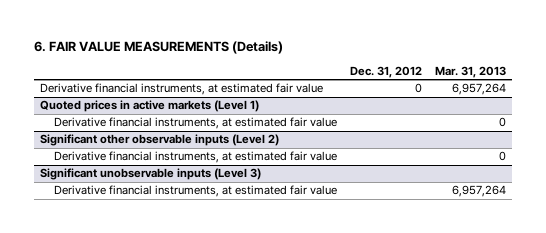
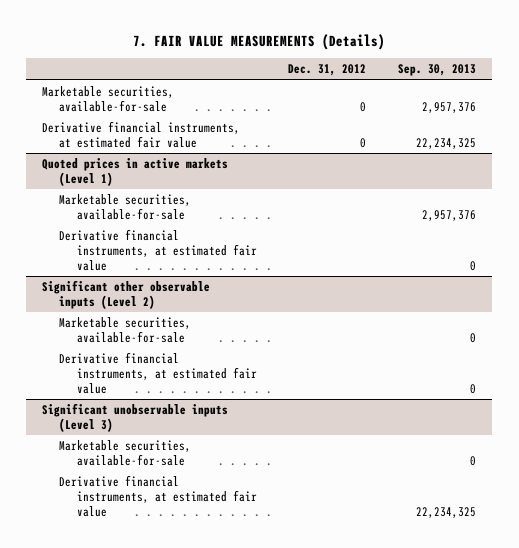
[33,41,283,55] 6. FAIR VALUE MEASUREMENTS (Details) -> [133,33,386,50] 7. FAIR VALUE MEASUREMENTS (Details)
[434,66,506,79] Mar. 31, 2013 -> none
none -> [398,64,477,77] Sep. 30, 2013
none -> [42,86,175,113] Marketable securities, available-for-sale
none -> [59,194,192,221] Marketable securities, available-for-sale
none -> [59,317,192,344] Marketable securities, available-for-sale
none -> [59,440,192,467] Marketable securities, available-for-sale

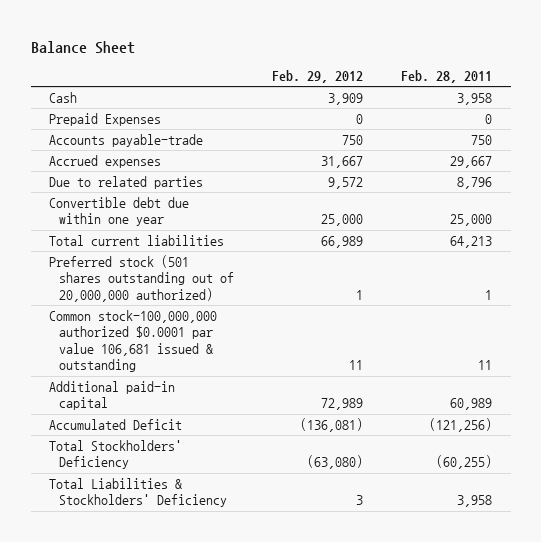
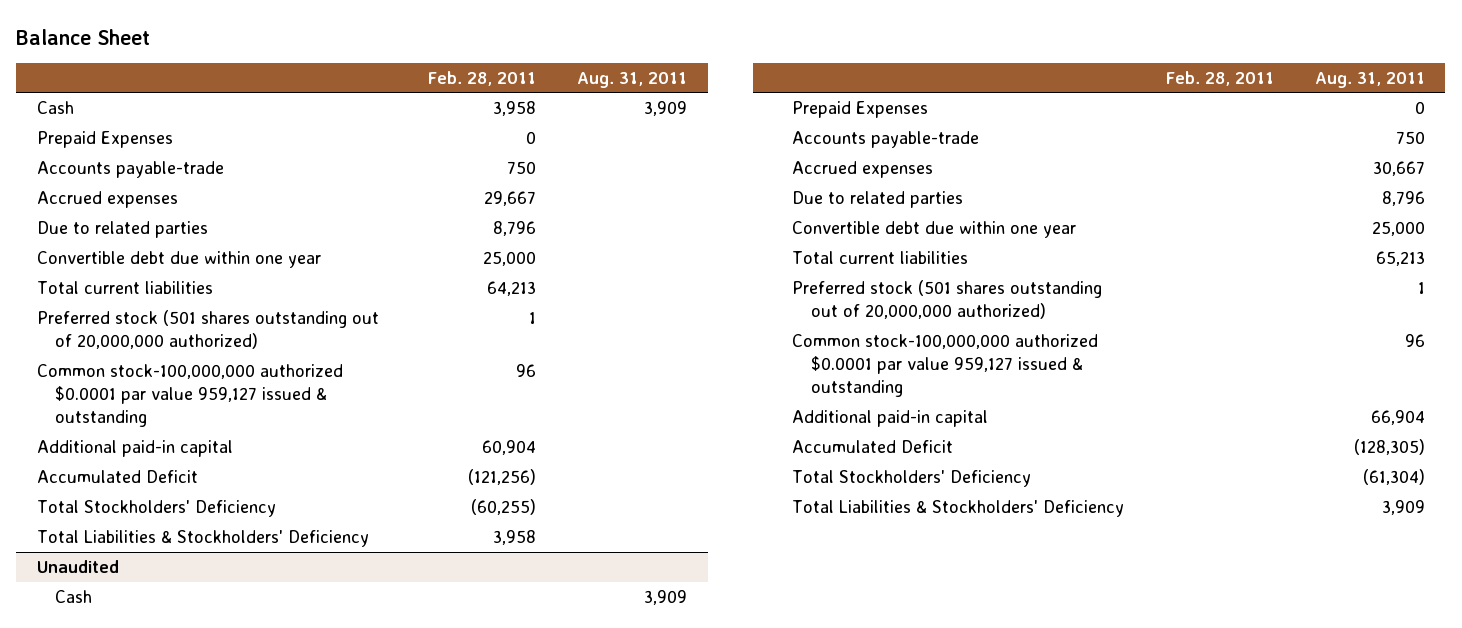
[272,69,364,83] Feb. 29, 2012 -> none
none -> [577,71,688,88] Aug. 31, 2011
[49,310,218,373] Common stock-100,000,000 authorized $0.0001 par value 106,681 issued & outstanding -> [36,364,343,427] Common stock-100,000,000 authorized $0.0001 par value 959,127 issued & outstanding
[477,360,492,371] 11 -> [516,364,537,378] 96
[449,398,492,411] 60,989 -> [482,440,537,456] 60,904
none -> [36,560,119,574] Unaudited
none -> [55,590,93,604] Cash
none -> [792,101,929,119] Prepaid Expenses
none -> [792,131,980,149] Accounts payable-trade
none -> [792,161,934,179] Accrued expenses
none -> [792,191,964,209] Due to related parties
none -> [792,221,1077,239] Convertible debt due within one year
none -> [792,251,969,265] Total current liabilities
none -> [792,280,1103,319] Preferred stock (501 shares outstanding out of 20,000,000 authorized)
none -> [792,334,1099,397] Common stock-100,000,000 authorized $0.0001 par value 959,127 issued & outstanding
none -> [792,410,989,428] Additional paid-in capital
none -> [792,440,954,454] Accumulated Deficit
none -> [792,470,1032,488] Total Stockholders' Deficiency
none -> [792,500,1125,518] Total Liabilities & Stockholders' Deficiency

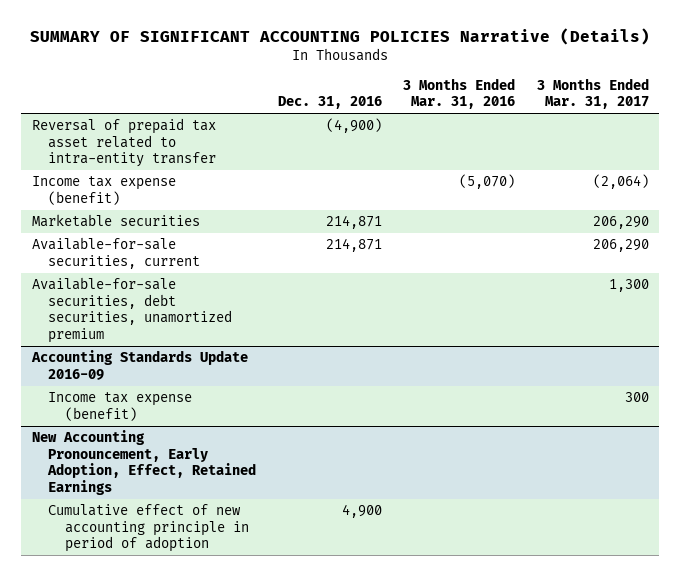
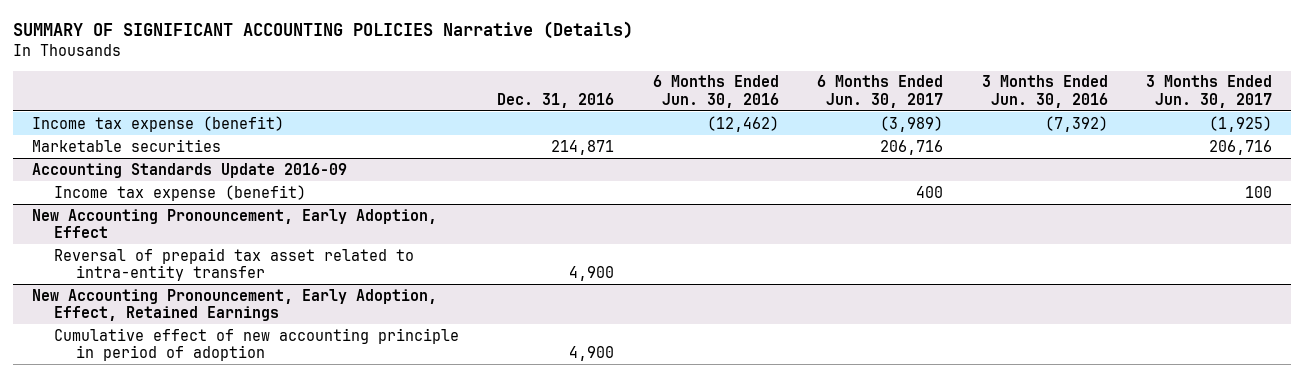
[403,77,516,110] 3 Months Ended Mar. 31, 2016 -> none
[536,77,649,110] 3 Months Ended Mar. 31, 2017 -> none
none -> [652,75,779,108] 6 Months Ended Jun. 30, 2016
none -> [817,75,944,108] 6 Months Ended Jun. 30, 2017
none -> [981,75,1108,108] 3 Months Ended Jun. 30, 2016
none -> [1145,75,1272,108] 3 Months Ended Jun. 30, 2017
[31,118,217,168] Reversal of prepaid tax asset related to intra-entity transfer -> none
[31,237,201,269] Available-for-sale securities, current -> none
[31,277,233,343] Available-for-sale securities, debt securities, unamortized premium -> none
none -> [32,208,438,239] New Accounting Pronouncement, Early Adoption, Effect
none -> [53,247,414,282] Reversal of prepaid tax asset related to intra-entity transfer

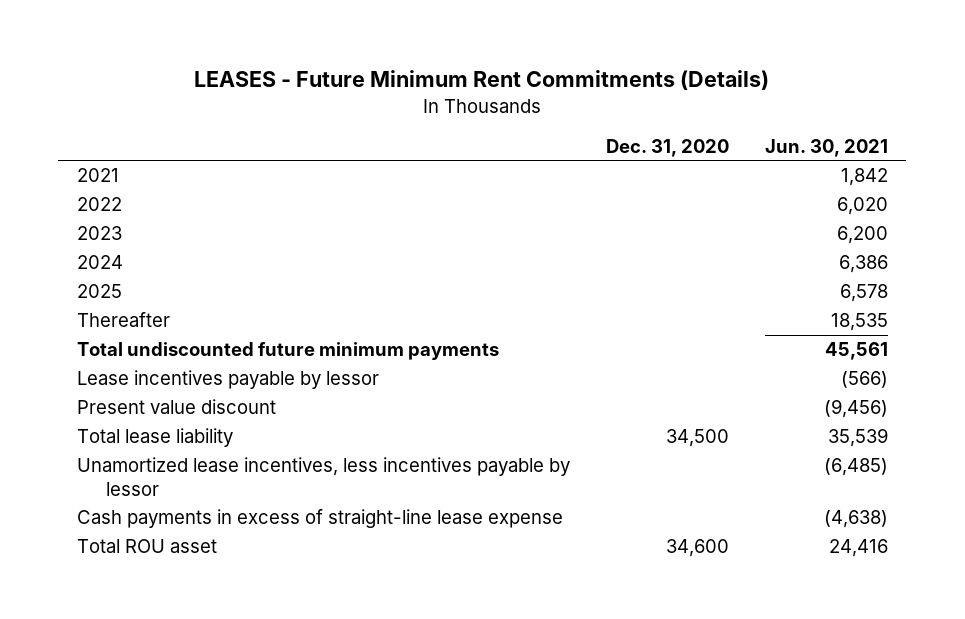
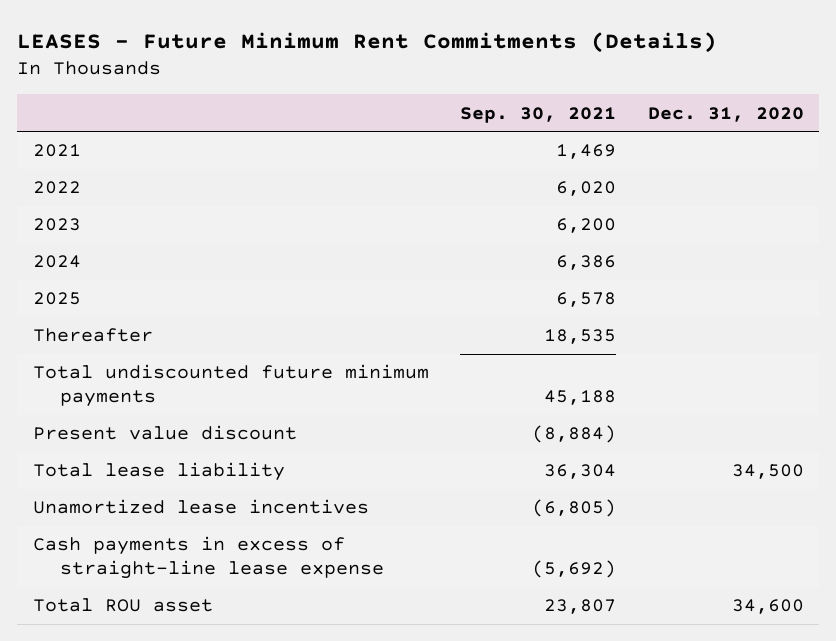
[765,138,889,157] Jun. 30, 2021 -> none
none -> [460,106,617,123] Sep. 30, 2021
[76,370,379,390] Lease incentives payable by lessor -> none
[76,457,570,496] Unamortized lease incentives, less incentives payable by lessor -> [32,499,369,515] Unamortized lease incentives

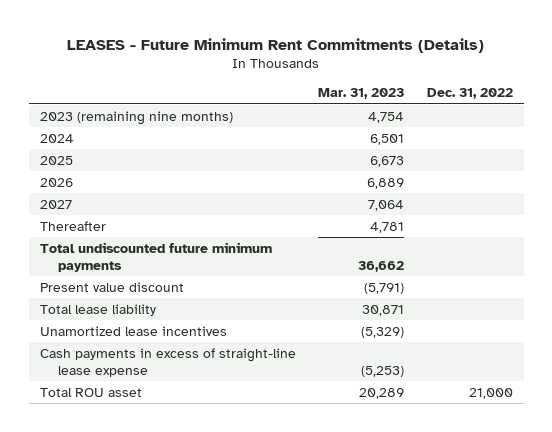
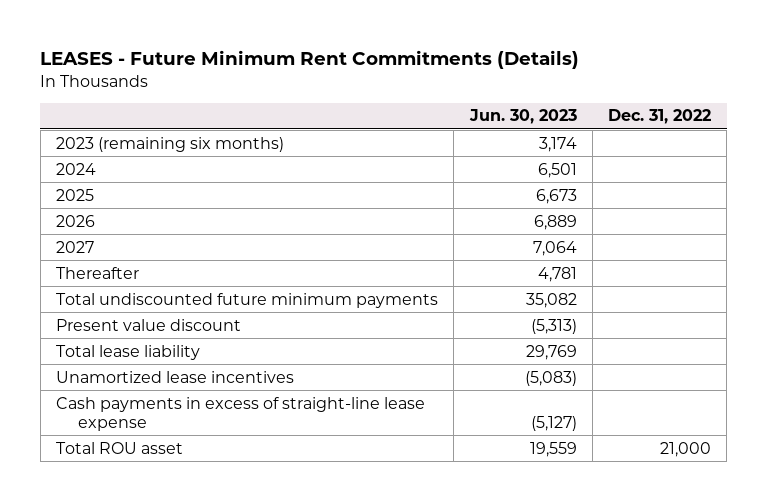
[318,88,405,100] Mar. 31, 2023 -> none
none -> [468,109,577,125] Jun. 30, 2023
[39,110,233,125] 2023 (remaining nine months) -> [56,136,285,152] 2023 (remaining six months)

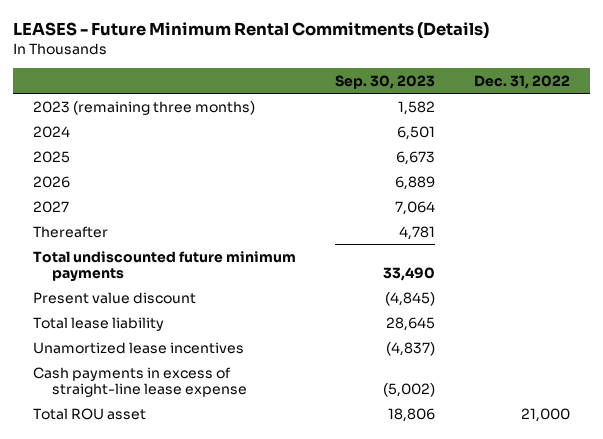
[40,50,580,70] LEASES - Future Minimum Rent Commitments (Details) -> [12,22,489,40] LEASES - Future Minimum Rental Commitments (Details)
[468,109,577,125] Jun. 30, 2023 -> none
none -> [334,74,435,89] Sep. 30, 2023
[56,136,285,152] 2023 (remaining six months) -> [32,100,255,115] 2023 (remaining three months)

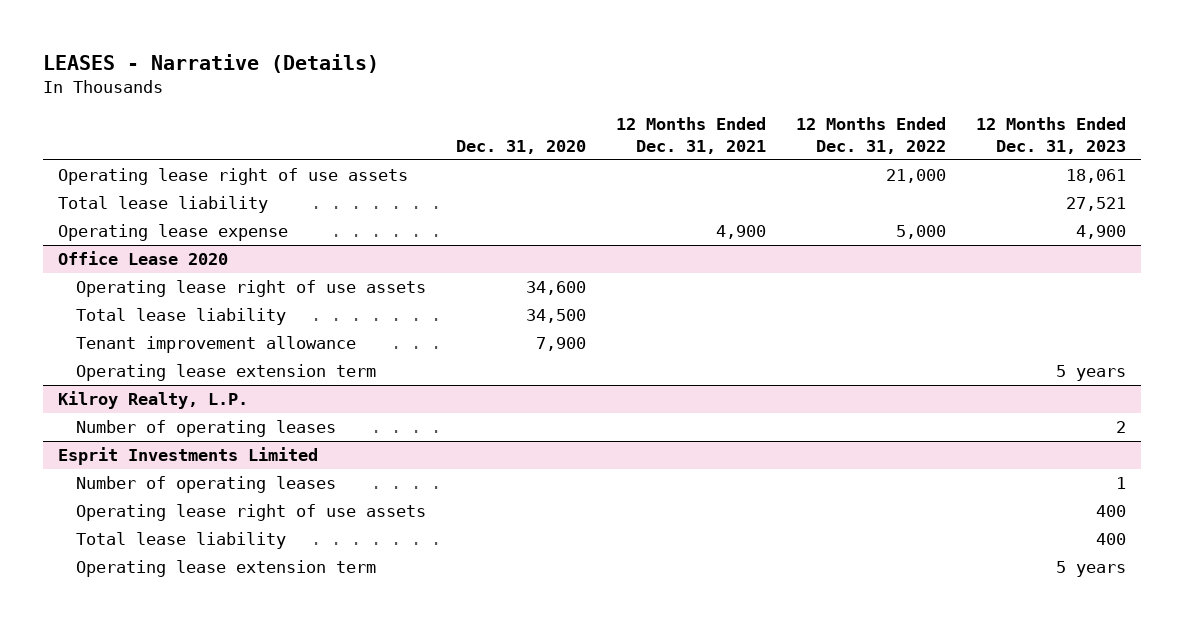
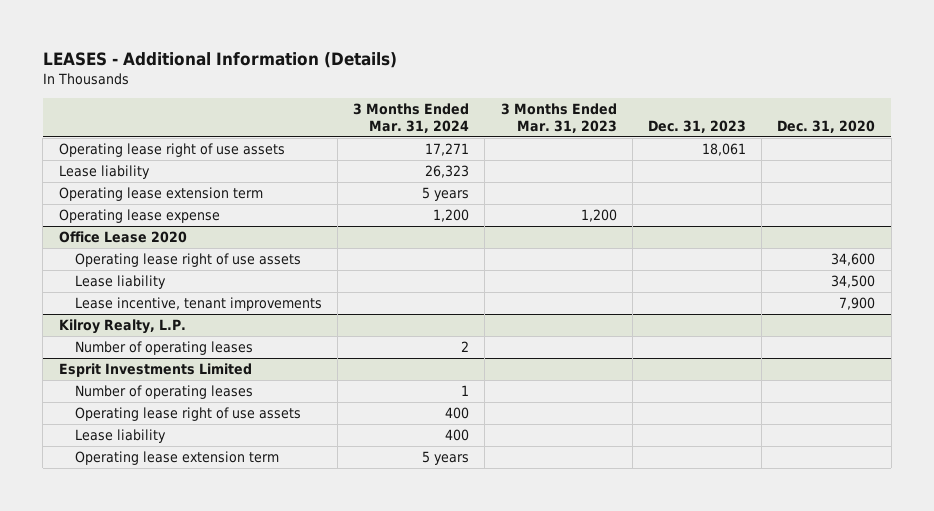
[42,53,379,73] LEASES - Narrative (Details) -> [42,51,397,68] LEASES - Additional Information (Details)
[616,117,767,155] 12 Months Ended Dec. 31, 2021 -> none
[796,117,947,155] 12 Months Ended Dec. 31, 2022 -> none
[976,117,1127,155] 12 Months Ended Dec. 31, 2023 -> none
none -> [353,103,470,133] 3 Months Ended Mar. 31, 2024
none -> [500,103,617,133] 3 Months Ended Mar. 31, 2023
none -> [648,119,747,133] Dec. 31, 2023
[57,196,268,214] Total lease liability -> [58,165,150,180] Lease liability
none -> [58,187,263,202] Operating lease extension term
[76,364,377,382] Operating lease extension term -> none
[76,308,287,326] Total lease liability -> [74,275,166,290] Lease liability
[76,336,357,354] Tenant improvement allowance -> [74,297,322,312] Lease incentive, tenant improvements
[76,532,287,550] Total lease liability -> [74,429,166,444] Lease liability

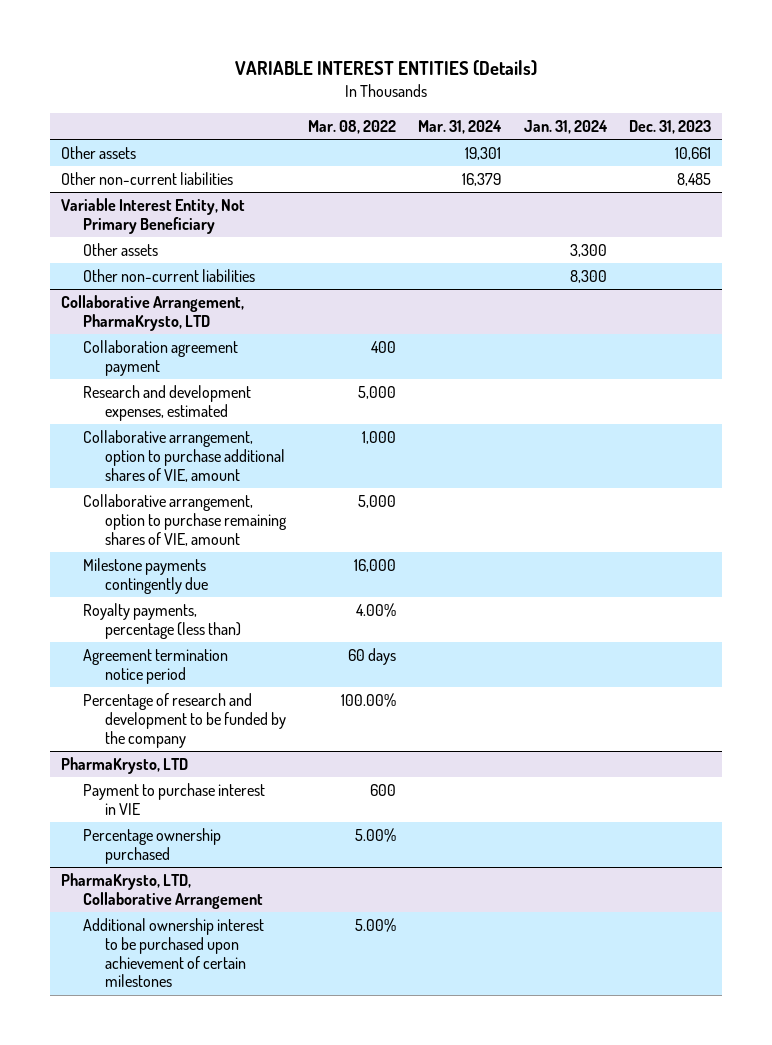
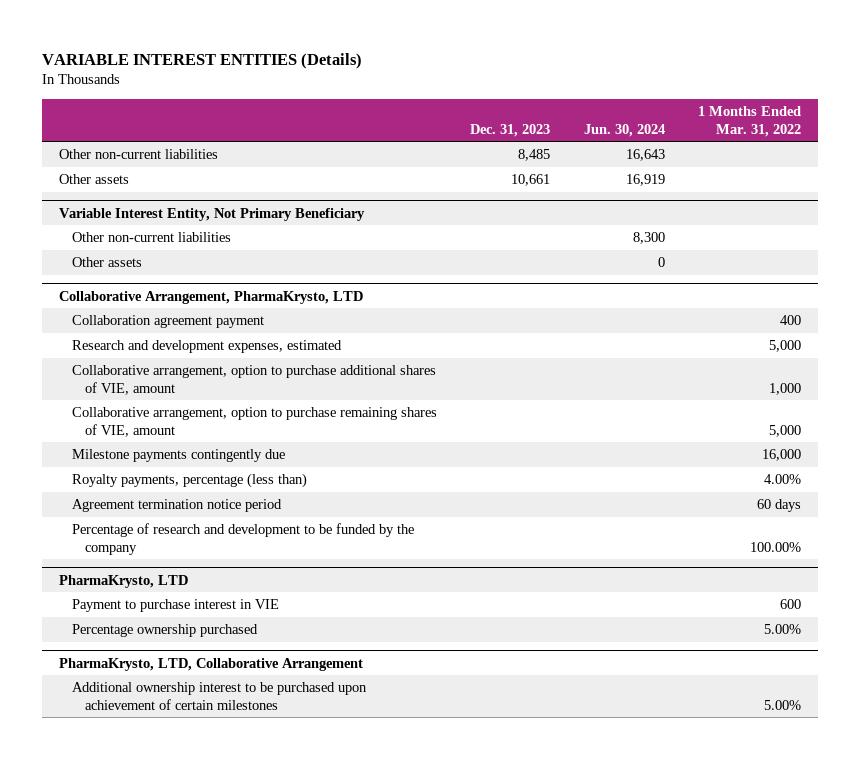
[308,120,397,135] Mar. 08, 2022 -> none
[418,120,503,135] Mar. 31, 2024 -> none
[523,120,608,135] Jan. 31, 2024 -> none
none -> [583,123,665,137] Jun. 30, 2024
none -> [698,105,802,137] 1 Months Ended Mar. 31, 2022
[60,146,136,160] Other assets -> [58,174,129,185] Other assets
[82,243,158,257] Other assets -> [71,257,142,268] Other assets

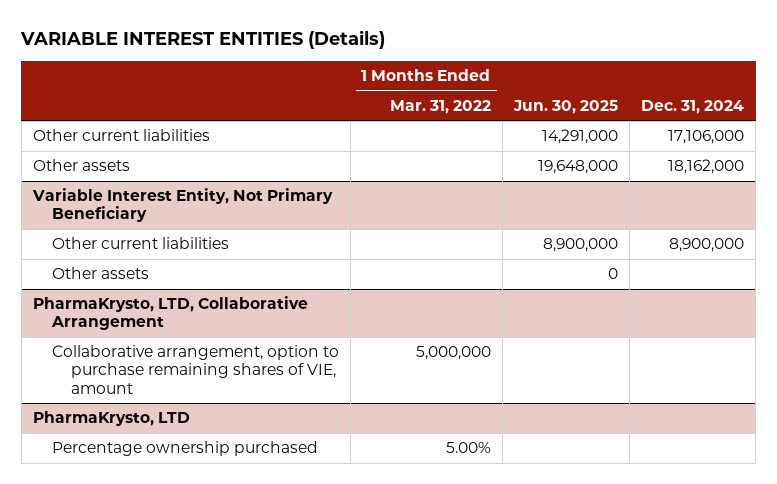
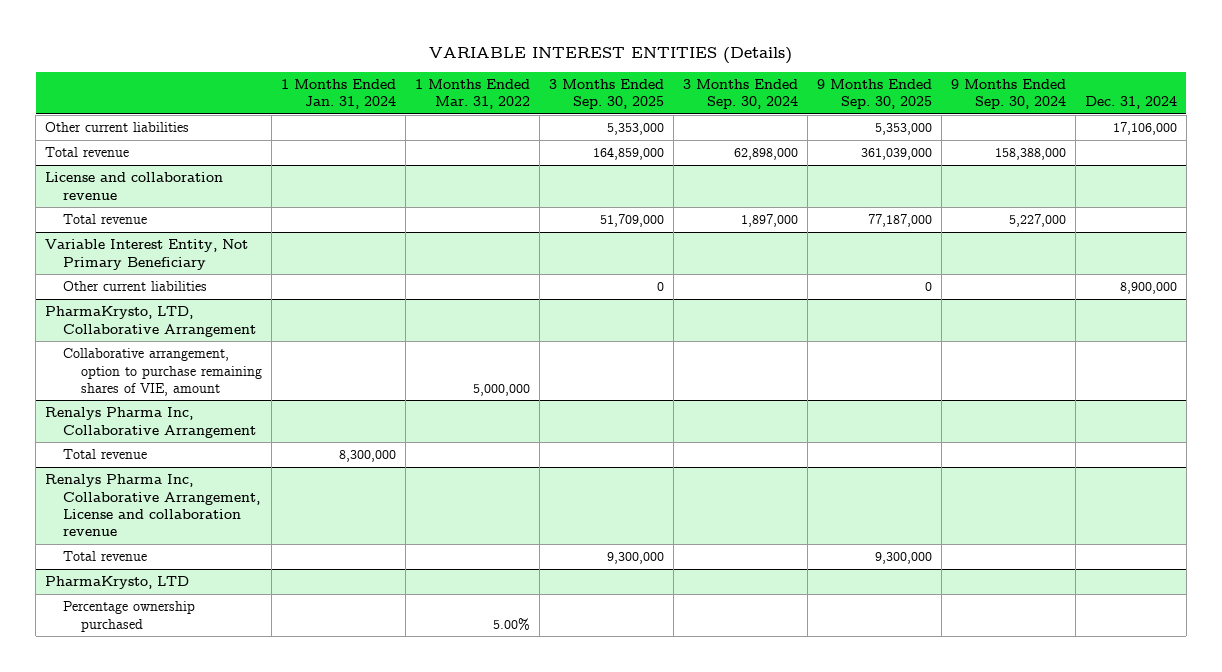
[513,100,619,115] Jun. 30, 2025 -> none
none -> [280,78,396,110] 1 Months Ended Jan. 31, 2024
none -> [548,78,664,110] 3 Months Ended Sep. 30, 2025
none -> [682,78,798,110] 3 Months Ended Sep. 30, 2024
none -> [816,78,932,110] 9 Months Ended Sep. 30, 2025
none -> [950,78,1066,110] 9 Months Ended Sep. 30, 2024
[32,159,130,172] Other assets -> none
none -> [45,147,130,158] Total revenue
none -> [45,172,224,200] License and collaboration revenue
none -> [63,214,148,225] Total revenue
[51,267,149,280] Other assets -> none
none -> [45,407,257,438] Renalys Pharma Inc, Collaborative Arrangement
none -> [63,449,148,460] Total revenue
none -> [45,474,261,537] Renalys Pharma Inc, Collaborative Arrangement, License and collaboration revenue
none -> [63,551,148,562] Total revenue

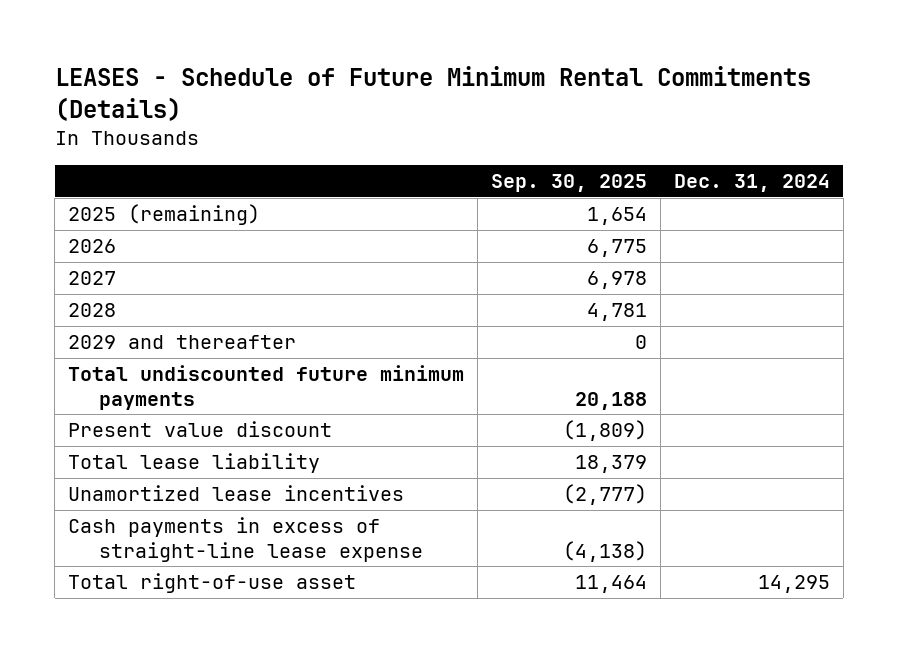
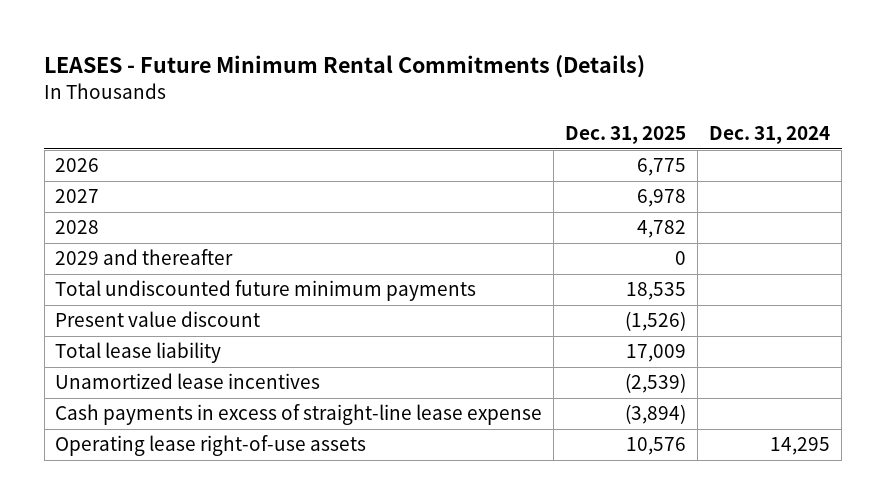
[54,66,811,121] LEASES - Schedule of Future Minimum Rental Commitments (Details) -> [44,55,646,79] LEASES - Future Minimum Rental Commitments (Details)
[491,174,648,193] Sep. 30, 2025 -> none
none -> [565,126,687,145] Dec. 31, 2025
[68,204,261,226] 2025 (remaining) -> none
[68,573,357,594] Total right-of-use asset -> [55,435,367,457] Operating lease right-of-use assets

